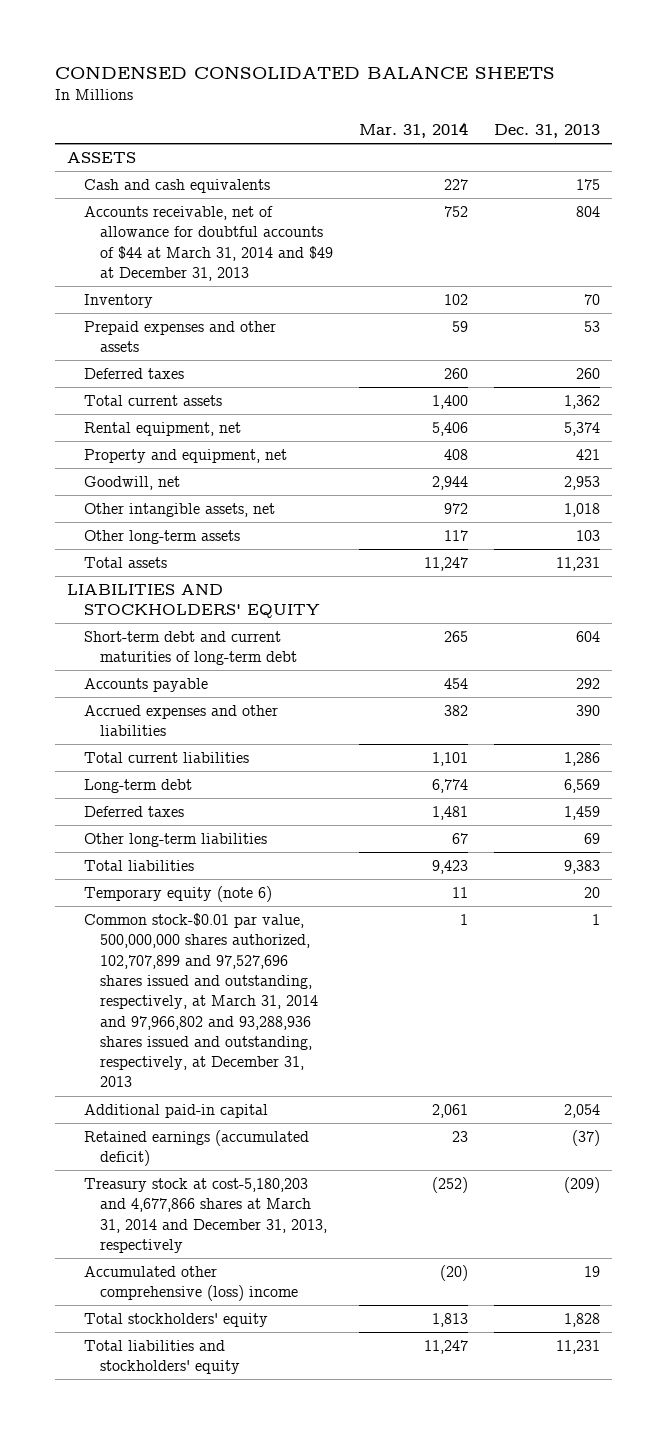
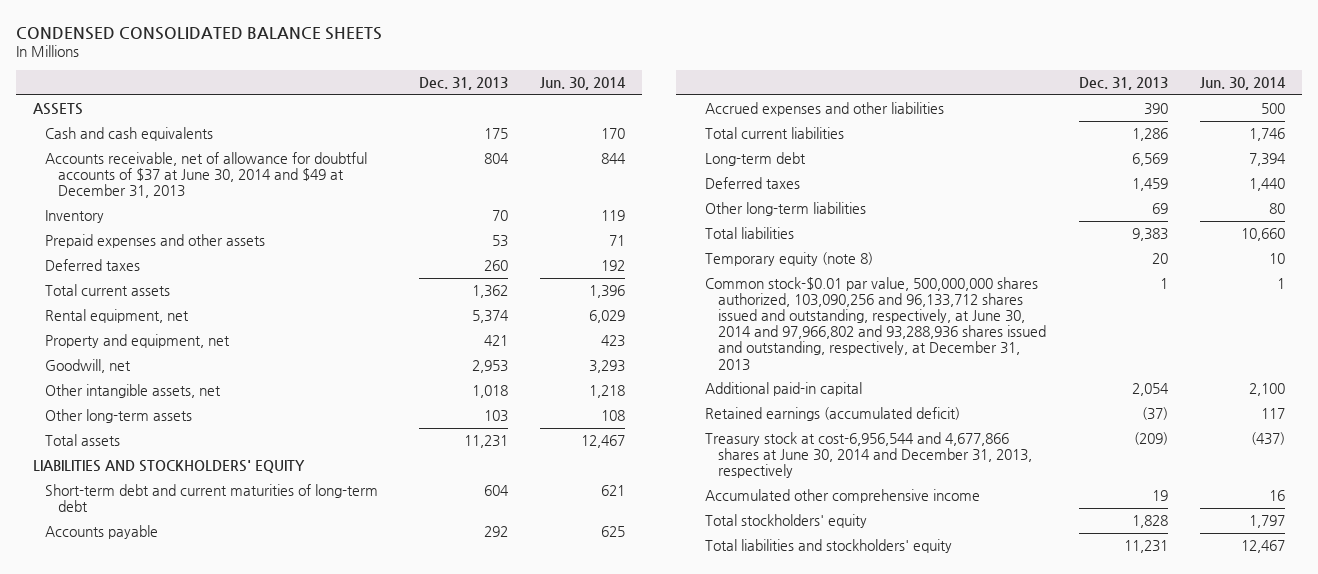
[358,121,468,138] Mar. 31, 2014 -> none
none -> [540,77,627,91] Jun. 30, 2014
[83,205,334,281] Accounts receivable, net of allowance for doubtful accounts of $44 at March 31, 2014 and $49 at December 31, 2013 -> [45,152,368,199] Accounts receivable, net of allowance for doubtful accounts of $37 at June 30, 2014 and $49 at December 31, 2013
[83,885,272,902] Temporary equity (note 6) -> [705,252,874,267] Temporary equity (note 8)
[83,912,319,1088] Common stock-$0.01 par value, 500,000,000 shares authorized, 102,707,899 and 97,527,696 shares issued and outstanding, respectively, at March 31, 2014 and 97,966,802 and 93,288,936 shares issued and outstanding, respectively, at December 31, 2013 -> [705,277,1046,371] Common stock-$0.01 par value, 500,000,000 shares authorized, 103,090,256 and 96,133,712 shares issued and outstanding, respectively, at June 30, 2014 and 97,966,802 and 93,288,936 shares issued and outstanding, respectively, at December 31, 2013
[83,1177,328,1253] Treasury stock at cost-5,180,203 and 4,677,866 shares at March 31, 2014 and December 31, 2013, respectively -> [705,432,1032,479] Treasury stock at cost-6,956,544 and 4,677,866 shares at June 30, 2014 and December 31, 2013, respectively
[83,1265,299,1302] Accumulated other comprehensive (loss) income -> [705,489,981,504] Accumulated other comprehensive income

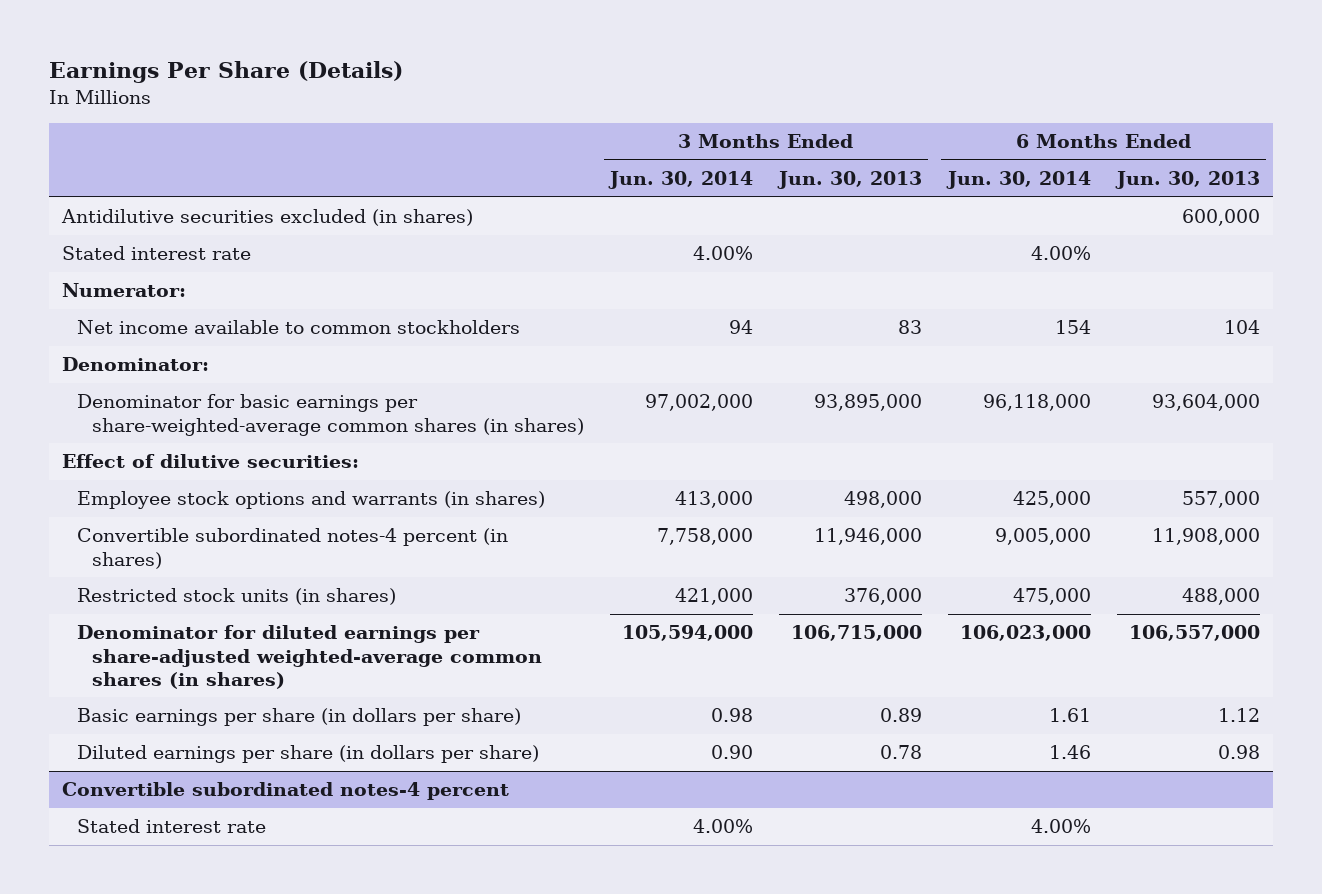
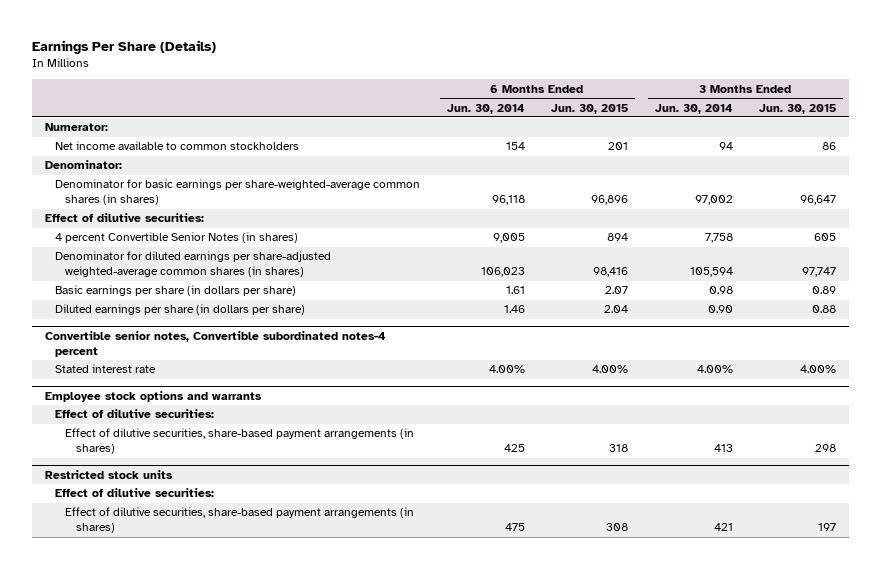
[776,171,922,190] Jun. 30, 2013 -> none
[1114,171,1260,190] Jun. 30, 2013 -> none
none -> [551,103,629,114] Jun. 30, 2015
none -> [758,103,836,114] Jun. 30, 2015
[60,209,473,227] Antidilutive securities excluded (in shares) -> none
[61,246,251,261] Stated interest rate -> none
[645,394,754,412] 97,002,000 -> [694,195,733,206] 97,002
[982,394,1091,412] 96,118,000 -> [491,195,525,206] 96,118
[77,491,546,510] Employee stock options and warrants (in shares) -> none
[77,588,397,606] Restricted stock units (in shares) -> none
[77,528,509,569] Convertible subordinated notes-4 percent (in shares) -> [55,232,299,244] 4 percent Convertible Senior Notes (in shares)
[657,528,754,546] 7,758,000 -> [704,233,733,244] 7,758
[994,528,1091,546] 9,005,000 -> [492,233,525,244] 9,005
[622,625,754,642] 105,594,000 -> [689,267,733,278] 105,594
[959,625,1091,642] 106,023,000 -> [480,267,525,278] 106,023
[61,782,509,801] Convertible subordinated notes-4 percent -> [45,330,387,357] Convertible senior notes, Convertible subordinated notes-4 percent
none -> [45,390,263,402] Employee stock options and warrants
none -> [55,409,215,419] Effect of dilutive securities:
none -> [65,428,415,455] Effect of dilutive securities, share-based payment arrangements (in shares)
none -> [45,469,174,479] Restricted stock units
none -> [55,488,215,498] Effect of dilutive securities:
none -> [65,507,415,534] Effect of dilutive securities, share-based payment arrangements (in shares)

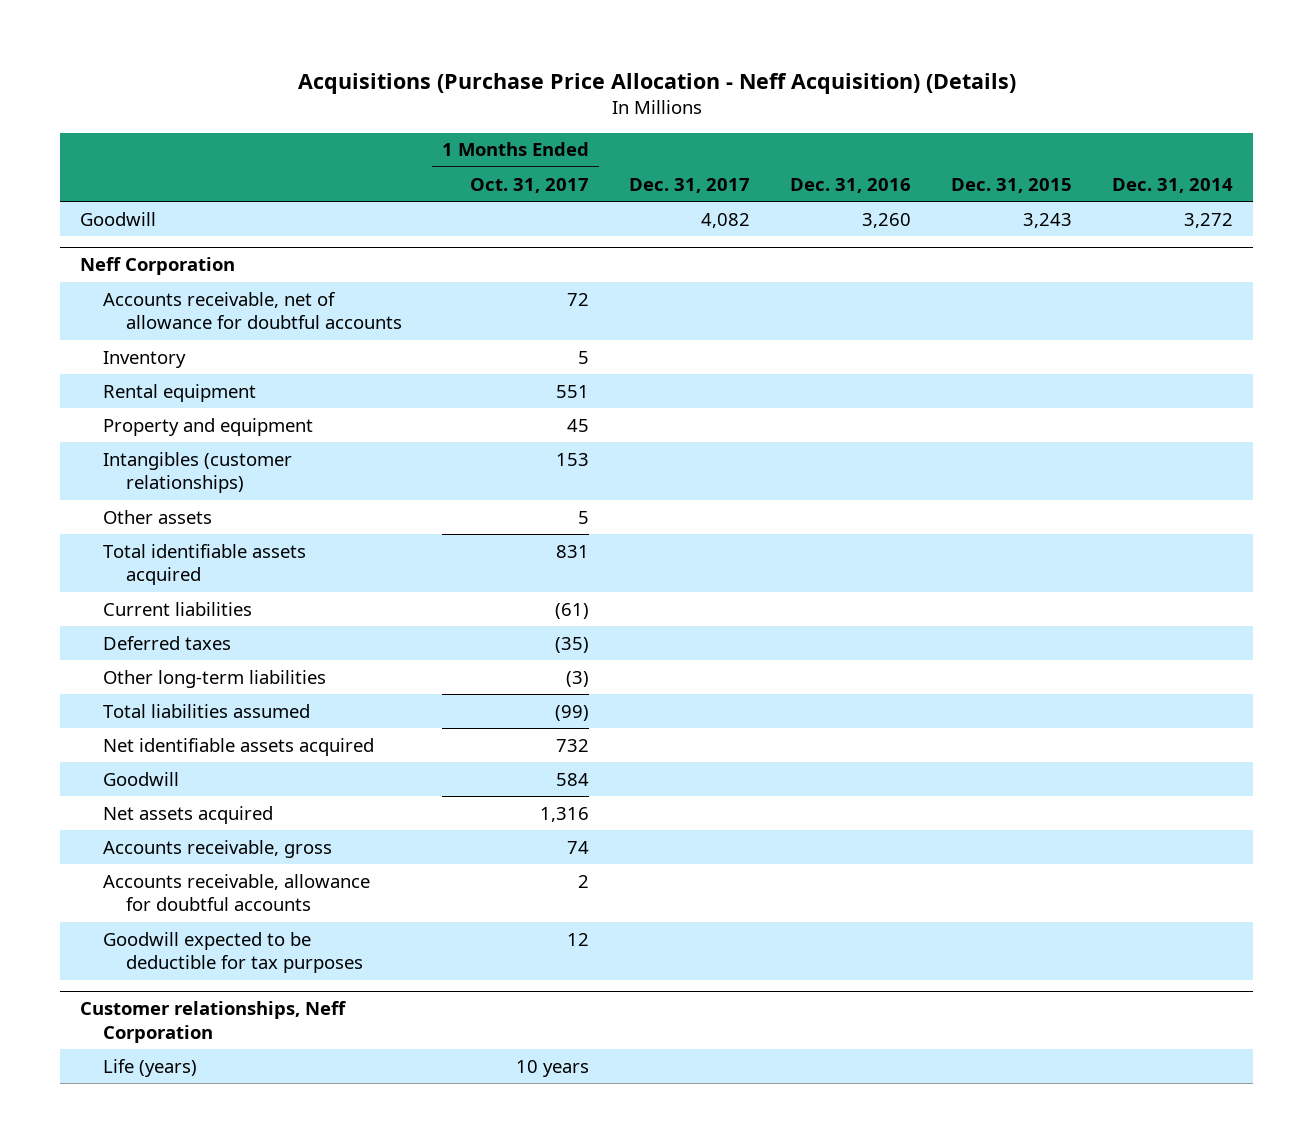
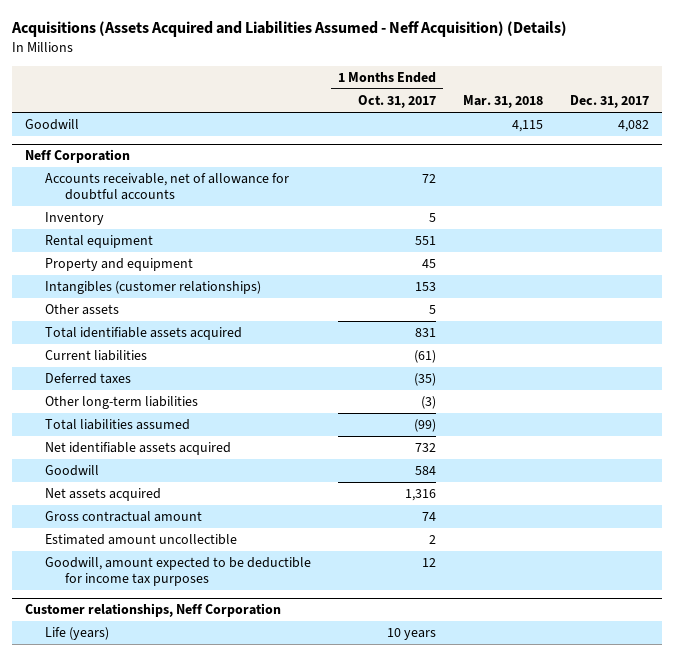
[297,73,1016,95] Acquisitions (Purchase Price Allocation - Neff Acquisition) (Details) -> [10,21,567,38] Acquisitions (Assets Acquired and Liabilities Assumed - Neff Acquisition) (Details)
[790,177,912,193] Dec. 31, 2016 -> none
[951,177,1073,193] Dec. 31, 2015 -> none
[1112,177,1234,193] Dec. 31, 2014 -> none
none -> [462,95,543,109] Mar. 31, 2018
[103,839,333,858] Accounts receivable, gross -> [45,511,203,523] Gross contractual amount
[103,873,371,912] Accounts receivable, allowance for doubtful accounts -> [45,534,238,546] Estimated amount uncollectible
[103,931,364,974] Goodwill expected to be deductible for tax purposes -> [45,557,312,587] Goodwill, amount expected to be deductible for income tax purposes

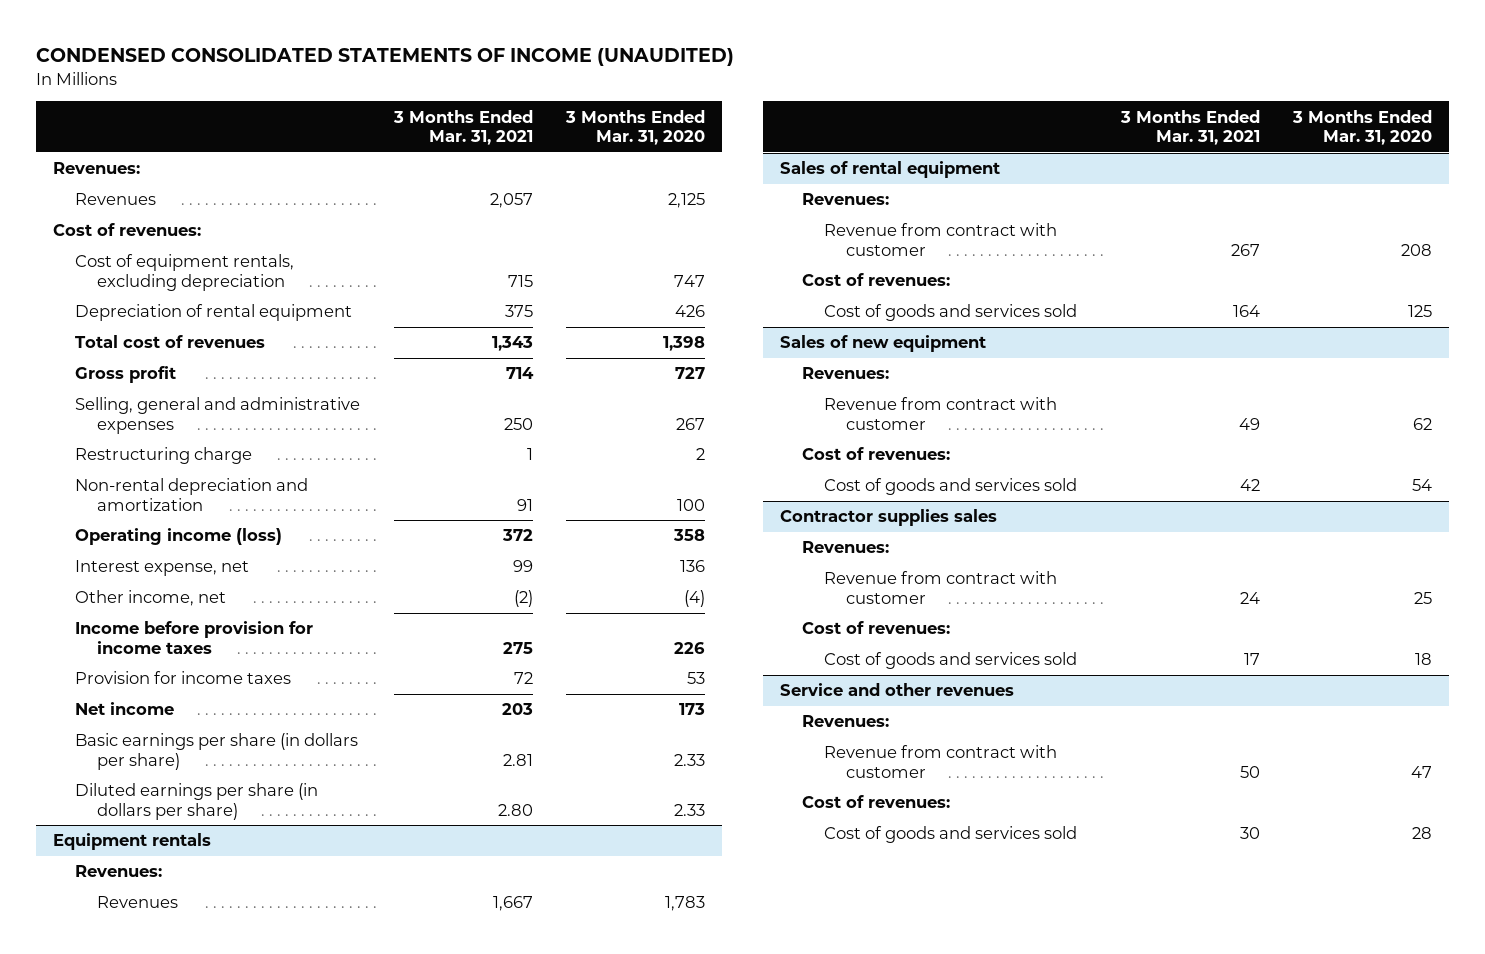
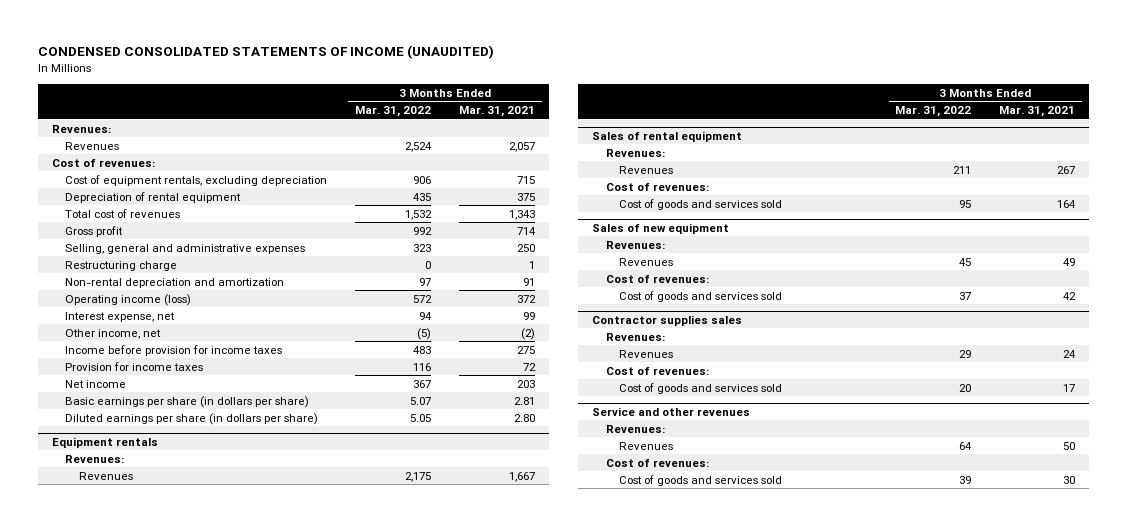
[565,109,706,146] 3 Months Ended Mar. 31, 2020 -> none
none -> [355,106,432,118] Mar. 31, 2022
[824,223,1058,256] Revenue from contract with customer -> [619,165,674,174] Revenues
[824,397,1058,430] Revenue from contract with customer -> none
none -> [619,257,674,266] Revenues
[824,571,1058,604] Revenue from contract with customer -> none
none -> [619,349,674,358] Revenues
[824,745,1058,778] Revenue from contract with customer -> none
none -> [619,441,674,450] Revenues

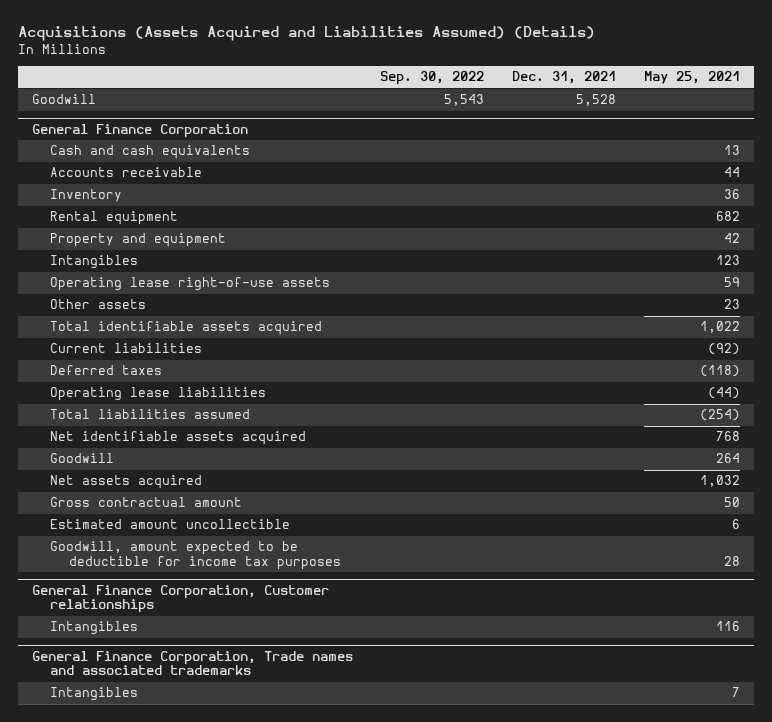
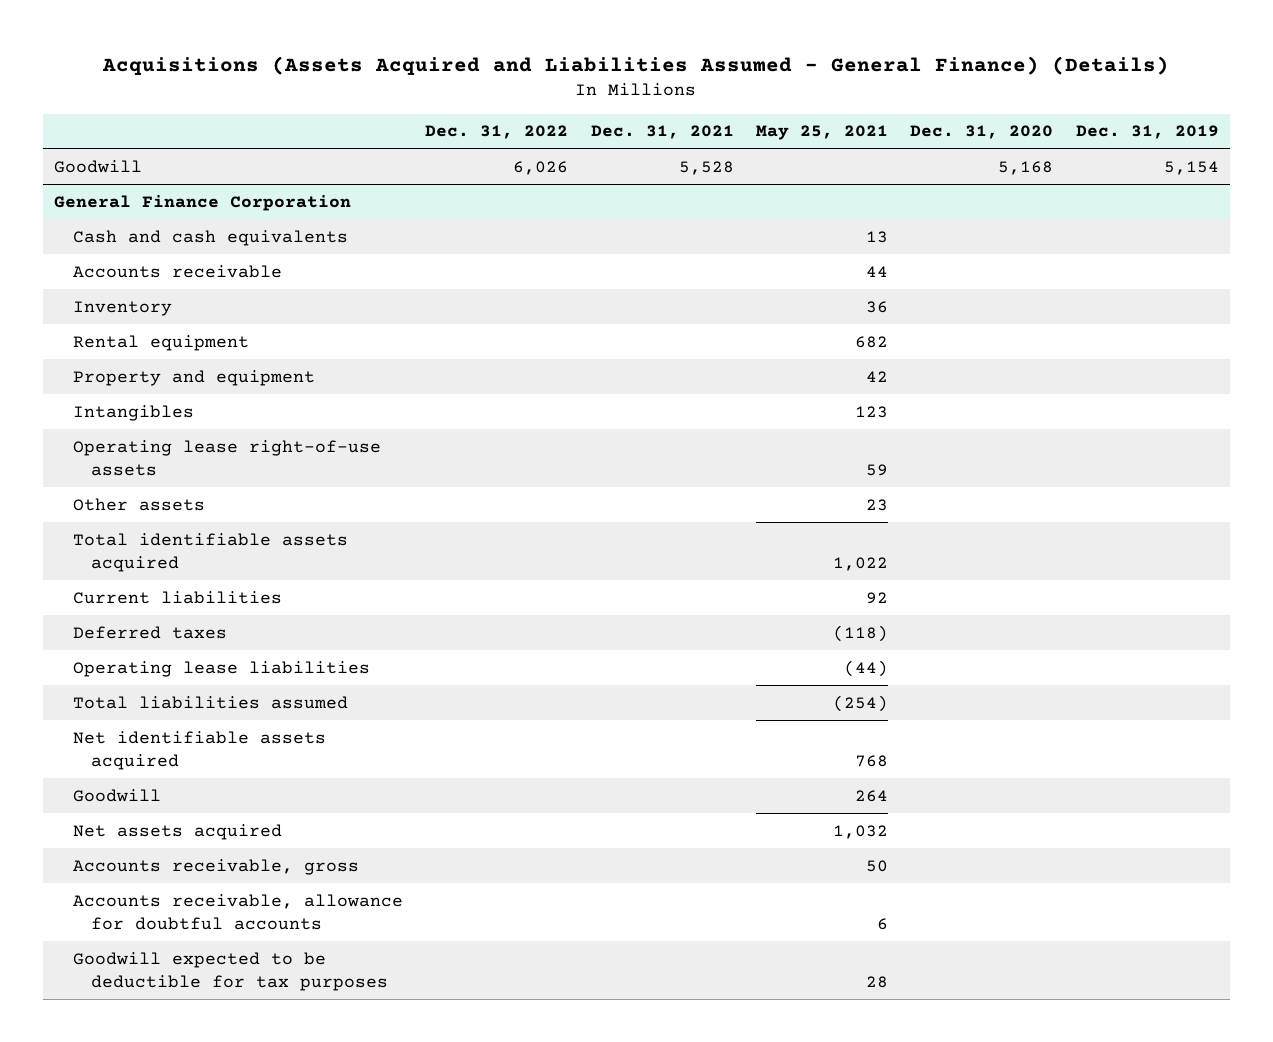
[17,26,595,42] Acquisitions (Assets Acquired and Liabilities Assumed) (Details) -> [102,55,1170,75] Acquisitions (Assets Acquired and Liabilities Assumed - General Finance) (Details)
[380,71,485,86] Sep. 30, 2022 -> none
none -> [425,125,569,140] Dec. 31, 2022
none -> [910,125,1054,140] Dec. 31, 2020
none -> [1075,125,1219,140] Dec. 31, 2019
[707,343,740,356] (92) -> [865,591,888,604] 92
[31,584,329,614] General Finance Corporation, Customer relationships -> none
[50,621,139,636] Intangibles -> none
[31,650,353,676] General Finance Corporation, Trade names and associated trademarks -> none
[50,687,139,702] Intangibles -> none
[50,497,243,508] Gross contractual amount -> [72,858,359,875] Accounts receivable, gross
[50,519,291,530] Estimated amount uncollectible -> [72,893,403,930] Accounts receivable, allowance for doubtful accounts
[50,541,341,571] Goodwill, amount expected to be deductible for income tax purposes -> [72,951,389,991] Goodwill expected to be deductible for tax purposes

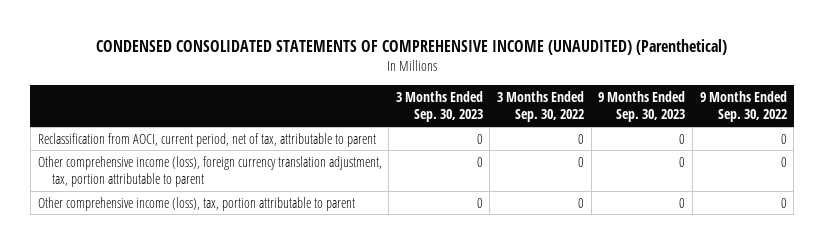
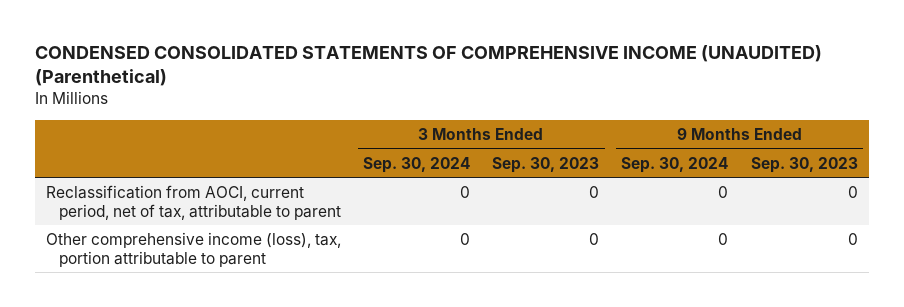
[497,91,585,123] 3 Months Ended Sep. 30, 2022 -> none
[699,91,787,123] 9 Months Ended Sep. 30, 2022 -> none
none -> [363,156,471,173] Sep. 30, 2024
none -> [621,156,729,173] Sep. 30, 2024
[37,155,382,188] Other comprehensive income (loss), foreign currency translation adjustment, tax, portion attributable to parent -> none

